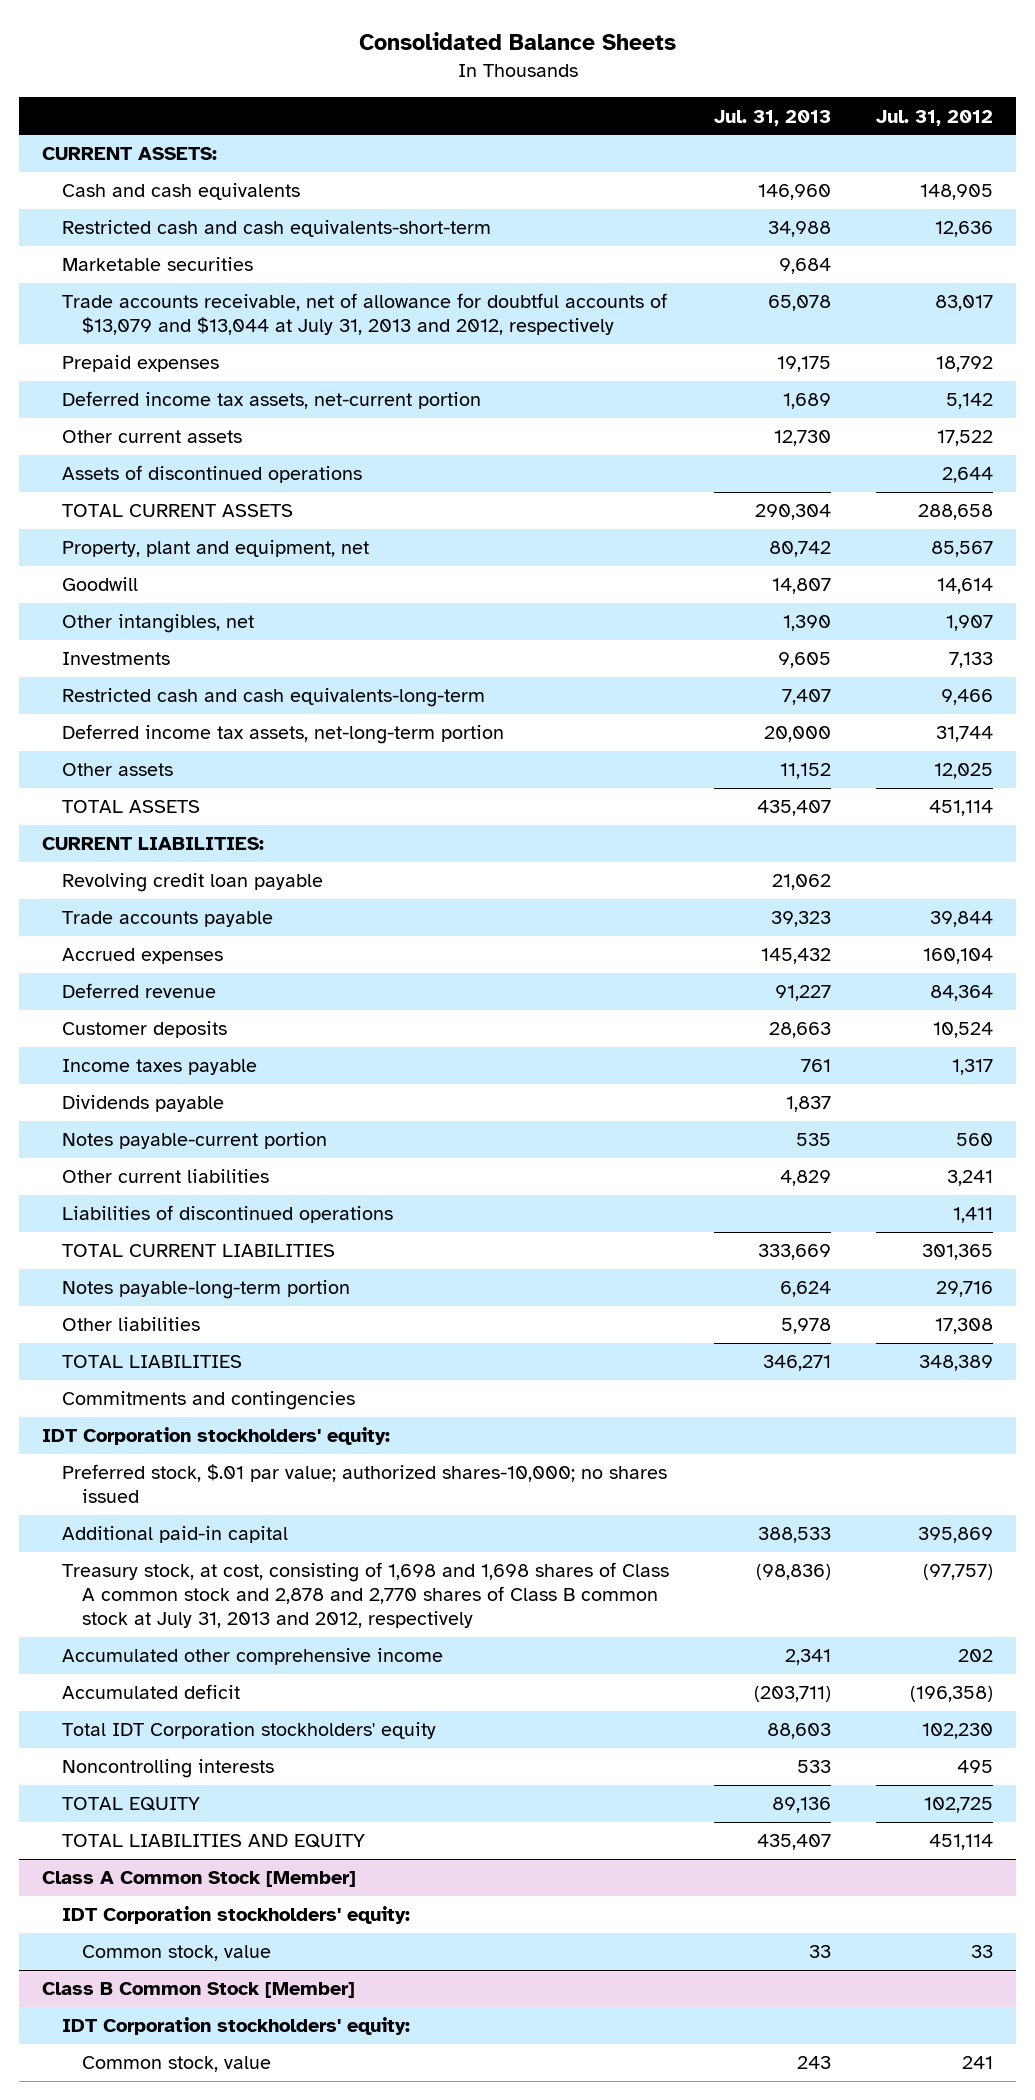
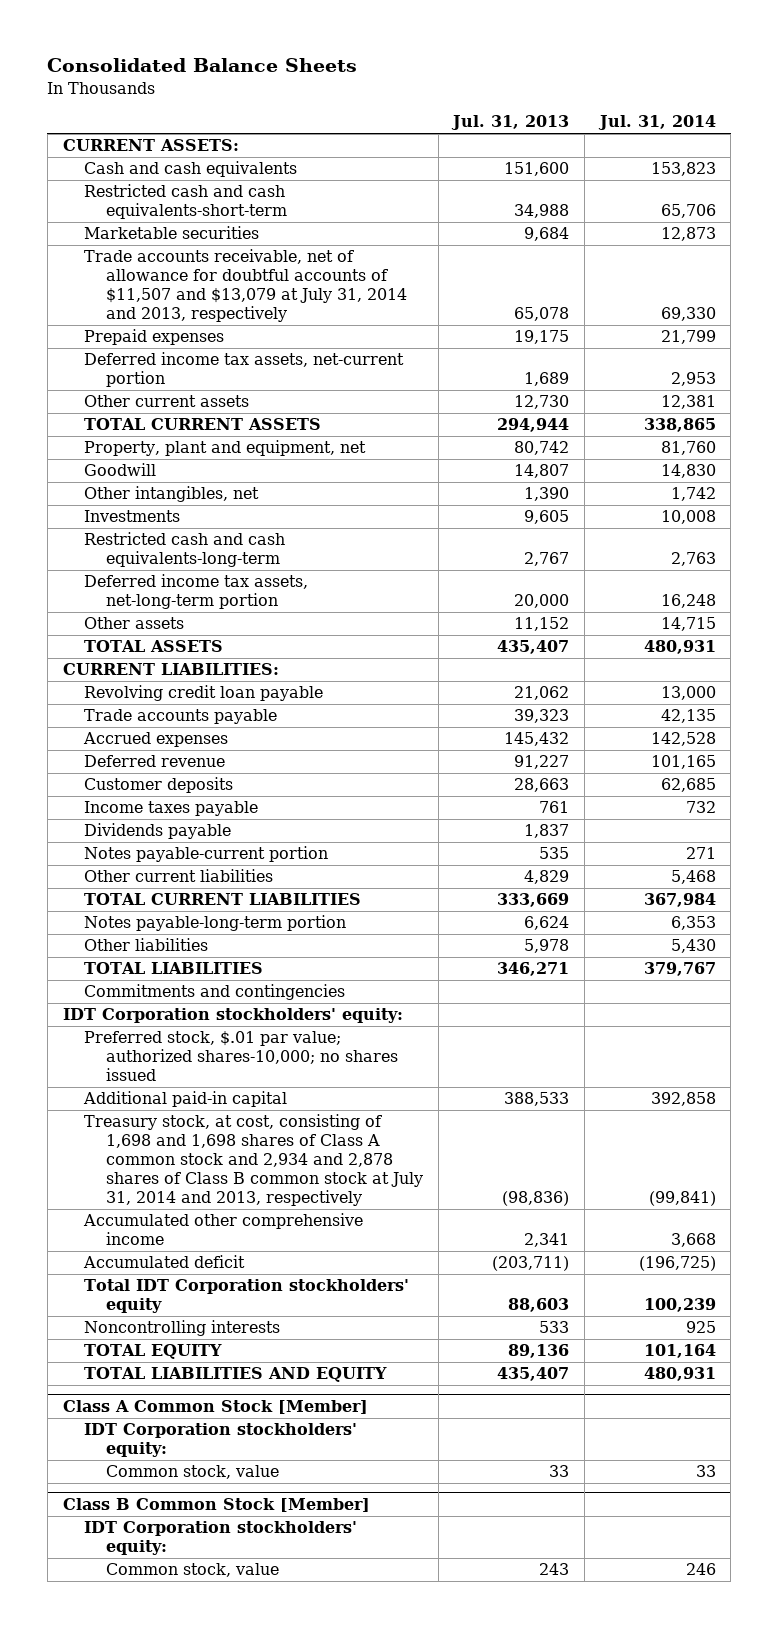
[876,109,994,126] Jul. 31, 2012 -> none
none -> [597,115,716,131] Jul. 31, 2014
[758,184,832,201] 146,960 -> [504,162,570,177] 151,600
[62,293,668,336] Trade accounts receivable, net of allowance for doubtful accounts of $13,079 and $13,044 at July 31, 2013 and 2012, respectively -> [84,249,407,323] Trade accounts receivable, net of allowance for doubtful accounts of $11,507 and $13,079 at July 31, 2014 and 2013, respectively
[62,465,363,484] Assets of discontinued operations -> none
[755,504,832,521] 290,304 -> [497,418,570,433] 294,944
[782,689,832,706] 7,407 -> [524,552,570,567] 2,767
[62,1205,394,1224] Liabilities of discontinued operations -> none
[62,1562,670,1629] Treasury stock, at cost, consisting of 1,698 and 1,698 shares of Class A common stock and 2,878 and 2,770 shares of Class B common stock at July 31, 2013 and 2012, respectively -> [84,1114,423,1206] Treasury stock, at cost, consisting of 1,698 and 1,698 shares of Class A common stock and 2,934 and 2,878 shares of Class B common stock at July 31, 2014 and 2013, respectively

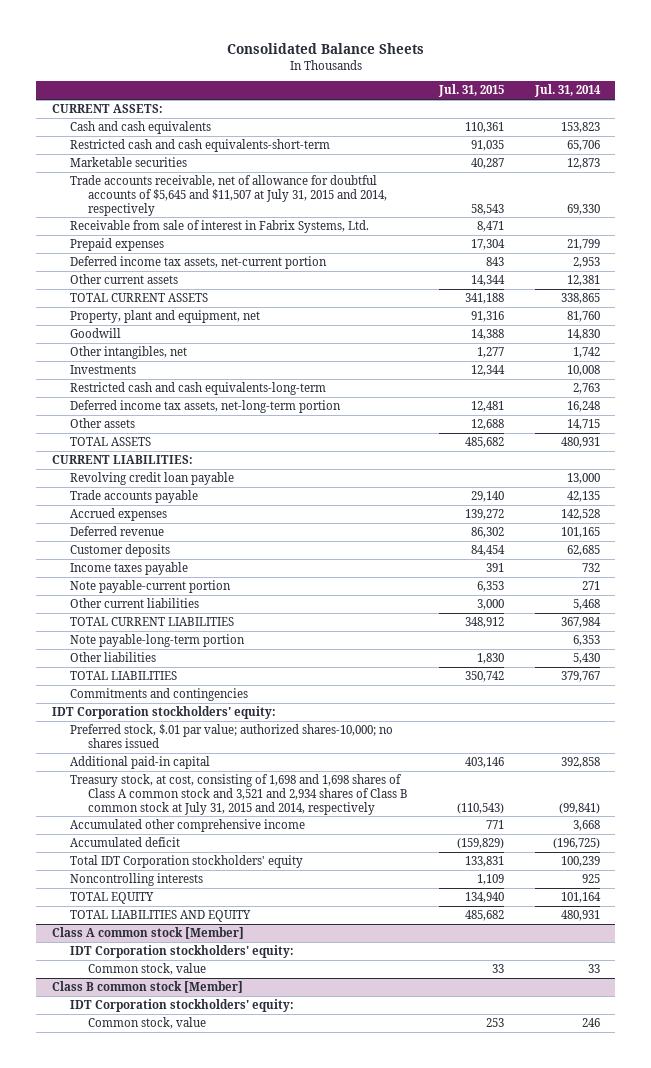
[451,115,570,131] Jul. 31, 2013 -> none
none -> [437,84,504,98] Jul. 31, 2015
[84,249,407,323] Trade accounts receivable, net of allowance for doubtful accounts of $11,507 and $13,079 at July 31, 2014 and 2013, respectively -> [69,175,388,216] Trade accounts receivable, net of allowance for doubtful accounts of $5,645 and $11,507 at July 31, 2015 and 2014, respectively
none -> [69,220,369,234] Receivable from sale of interest in Fabrix Systems, Ltd.
[84,823,232,840] Dividends payable -> none
[84,846,329,863] Notes payable-current portion -> [69,580,231,594] Note payable-current portion
[84,915,347,932] Notes payable-long-term portion -> [69,634,245,648] Note payable-long-term portion
[84,1114,423,1206] Treasury stock, at cost, consisting of 1,698 and 1,698 shares of Class A common stock and 2,934 and 2,878 shares of Class B common stock at July 31, 2014 and 2013, respectively -> [69,774,409,815] Treasury stock, at cost, consisting of 1,698 and 1,698 shares of Class A common stock and 3,521 and 2,934 shares of Class B common stock at July 31, 2015 and 2014, respectively
[62,1399,368,1414] Class A Common Stock [Member] -> [51,927,244,940] Class A common stock [Member]
[62,1497,370,1512] Class B Common Stock [Member] -> [51,981,243,994] Class B common stock [Member]

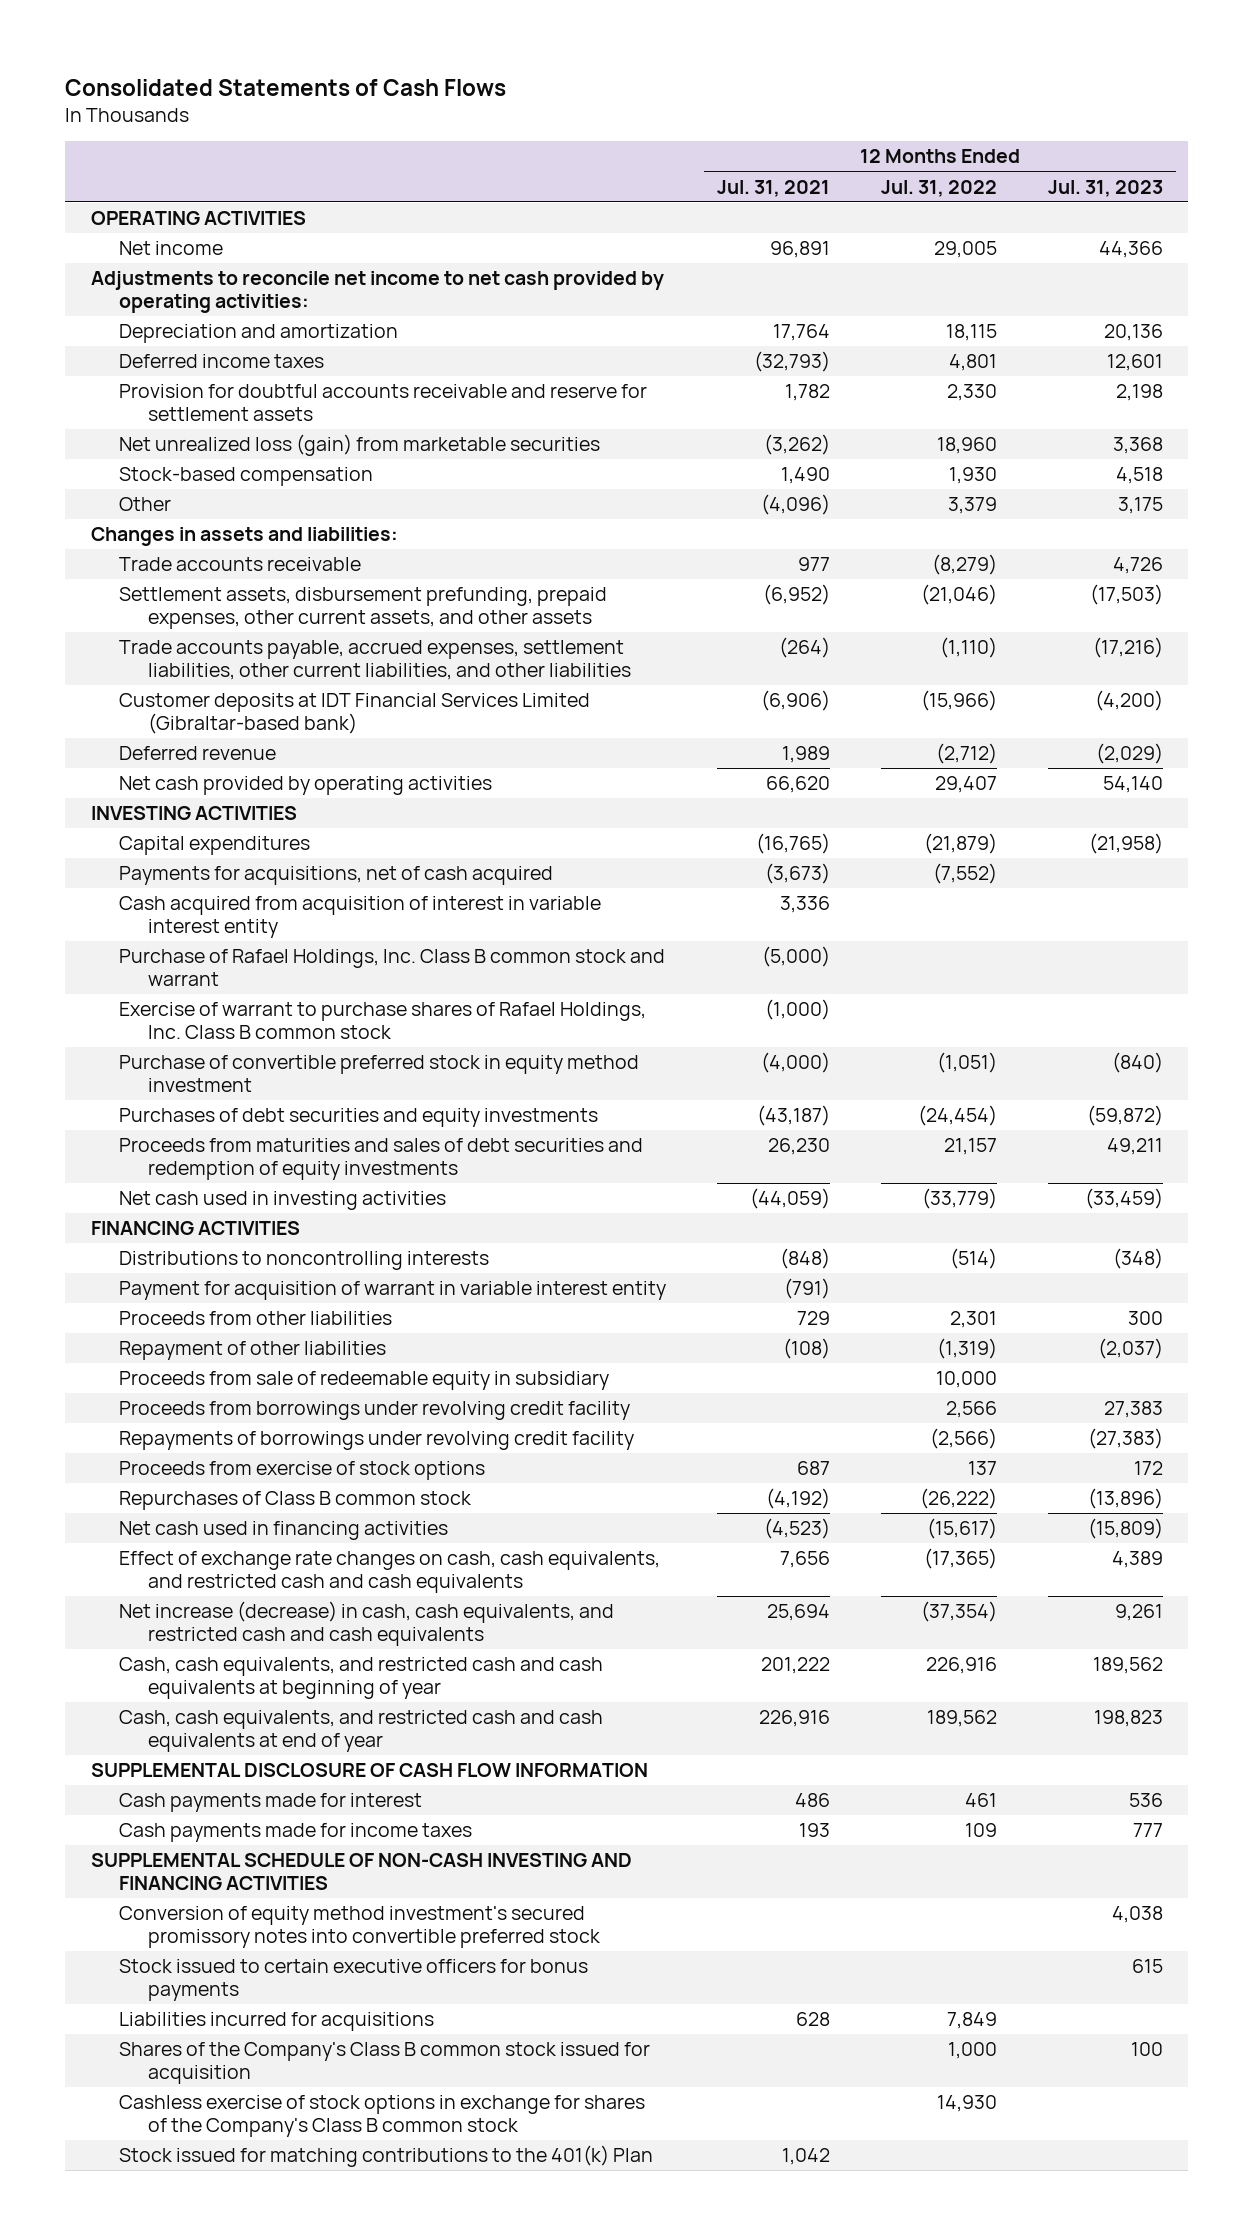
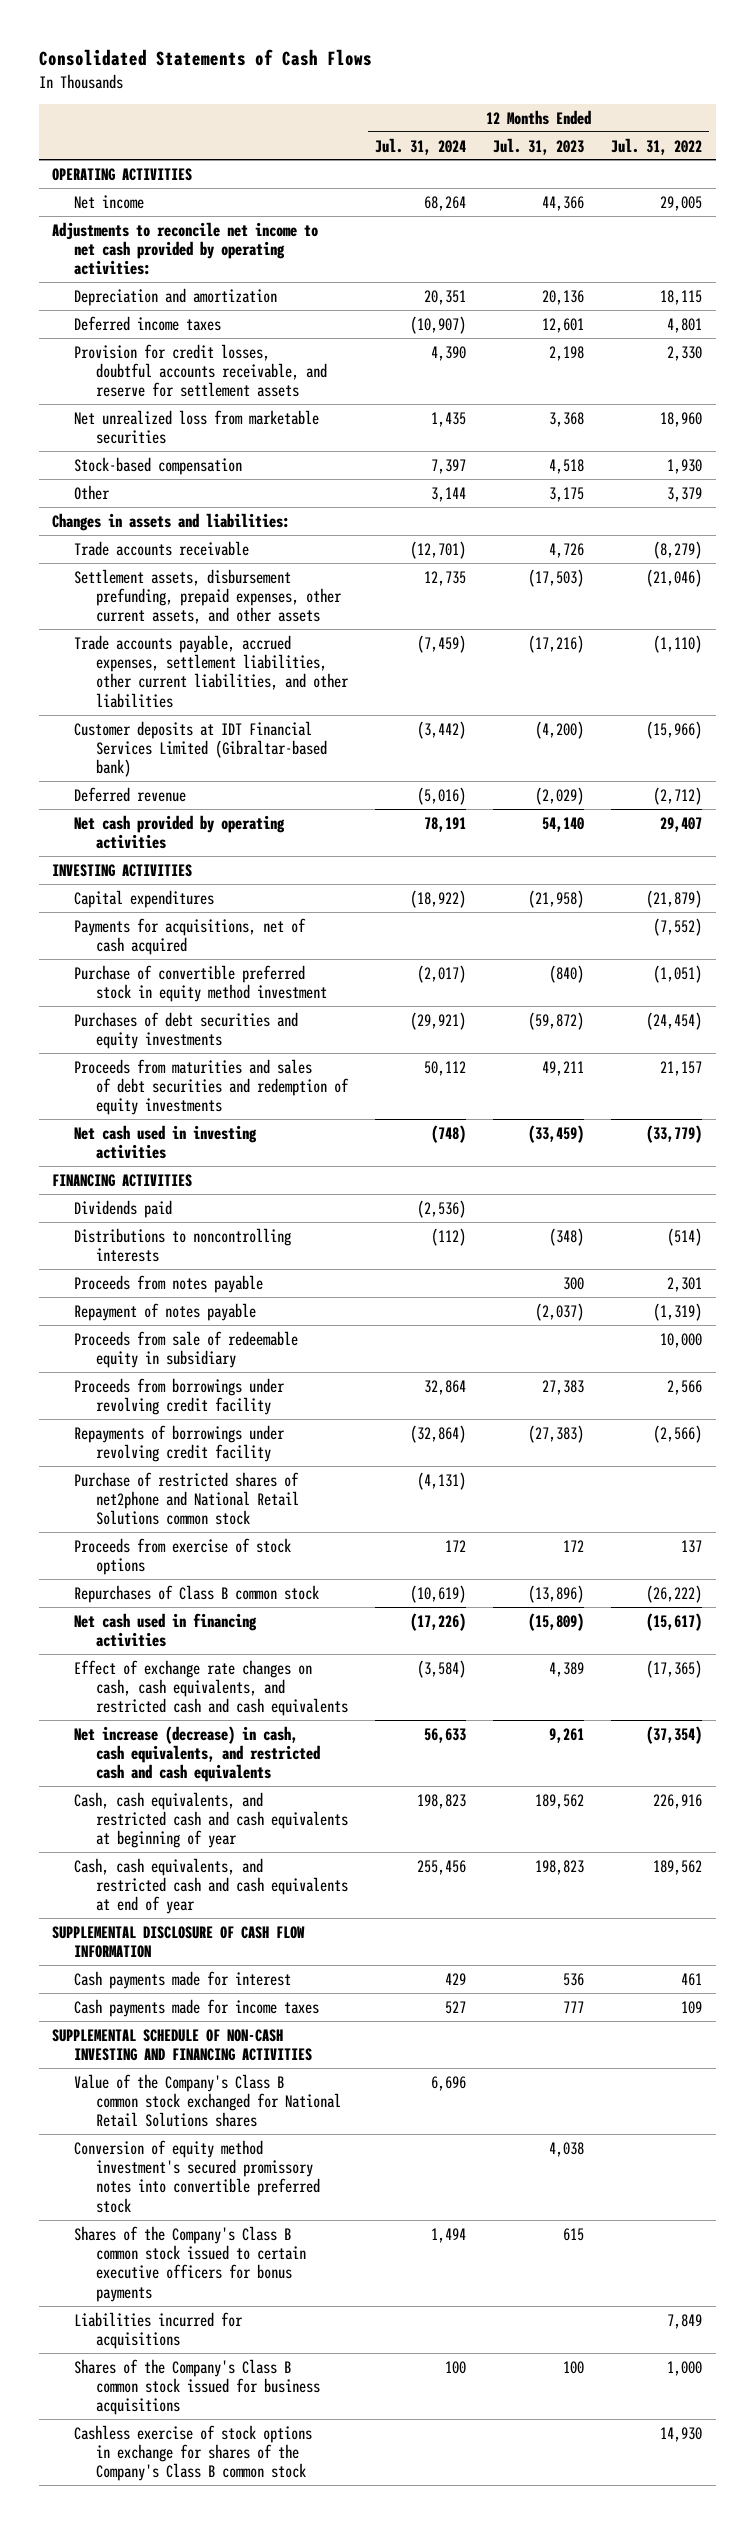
[717,179,831,197] Jul. 31, 2021 -> none
none -> [375,137,467,155] Jul. 31, 2024
[119,384,648,422] Provision for doubtful accounts receivable and reserve for settlement assets -> [74,343,328,398] Provision for credit losses, doubtful accounts receivable, and reserve for settlement assets
[119,434,601,457] Net unrealized loss (gain) from marketable securities -> [74,409,320,445] Net unrealized loss from marketable securities
[119,896,602,939] Cash acquired from acquisition of interest in variable interest entity -> none
[119,949,666,987] Purchase of Rafael Holdings, Inc. Class B common stock and warrant -> none
[119,1002,647,1040] Exercise of warrant to purchase shares of Rafael Holdings, Inc. Class B common stock -> none
none -> [74,1199,173,1218] Dividends paid
[119,1281,667,1301] Payment for acquisition of warrant in variable interest entity -> none
[119,1311,393,1326] Proceeds from other liabilities -> [74,1274,264,1293] Proceeds from notes payable
[119,1341,387,1361] Repayment of other liabilities -> [74,1302,257,1321] Repayment of notes payable
none -> [74,1471,300,1526] Purchase of restricted shares of net2phone and National Retail Solutions common stock
none -> [74,2073,342,2128] Value of the Company's Class B common stock exchanged for National Retail Solutions shares
[119,1959,589,2002] Stock issued to certain executive officers for bonus payments -> [74,2225,307,2302] Shares of the Company's Class B common stock issued to certain executive officers for bonus payments
[119,2042,651,2085] Shares of the Company's Class B common stock issued for acquisition -> [74,2358,321,2416] Shares of the Company's Class B common stock issued for business acquisitions
[119,2145,654,2168] Stock issued for matching contributions to the 401(k) Plan -> none

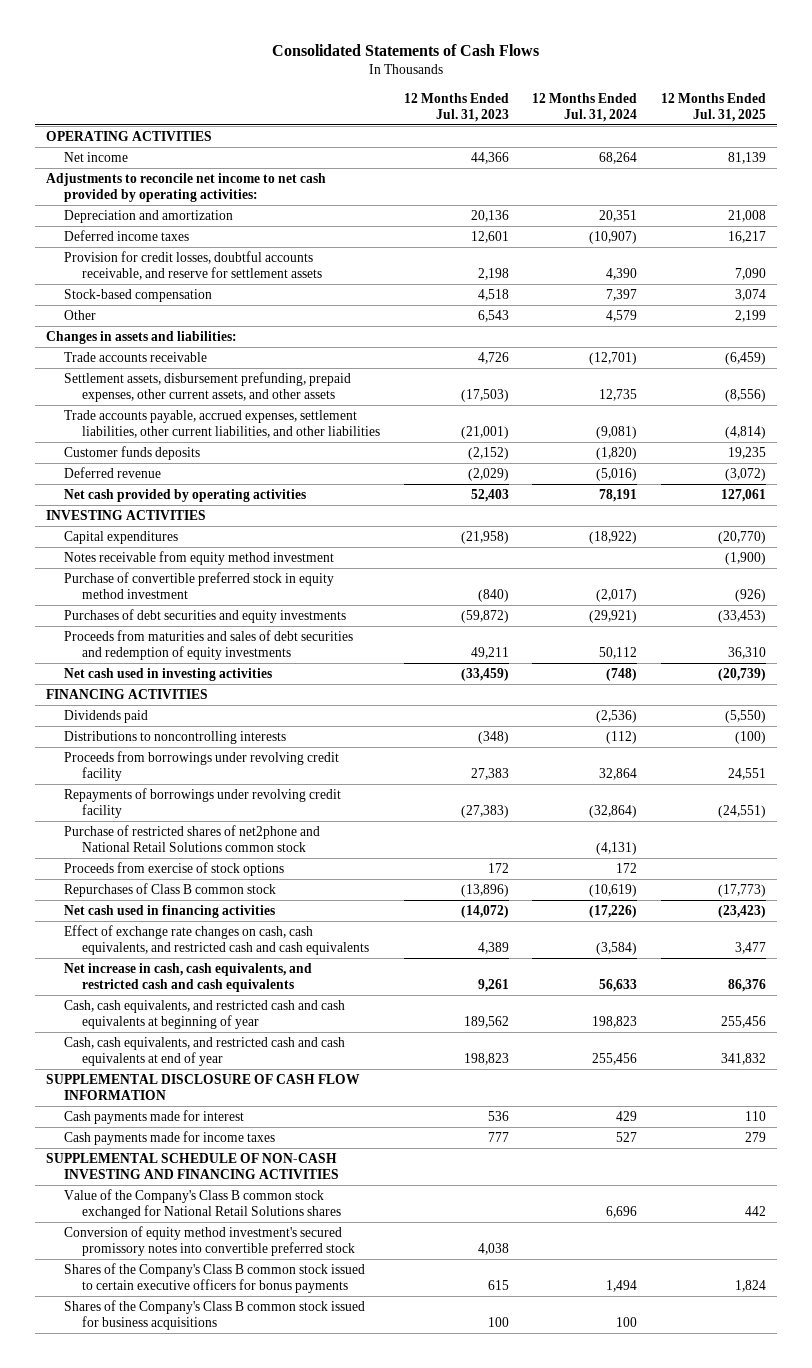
[611,137,703,155] Jul. 31, 2022 -> none
none -> [660,93,766,122] 12 Months Ended Jul. 31, 2025
[74,409,320,445] Net unrealized loss from marketable securities -> none
[431,486,467,502] 3,144 -> [606,309,638,322] 4,579
[549,486,585,502] 3,175 -> [477,309,509,322] 6,543
[74,720,328,778] Customer deposits at IDT Financial Services Limited (Gibraltar-based bank) -> none
[417,634,467,653] (7,459) -> [596,425,638,439] (9,081)
[528,634,585,653] (17,216) -> [460,425,509,439] (21,001)
none -> [64,445,201,460] Customer funds deposits
[542,816,585,832] 54,140 -> [470,488,509,502] 52,403
[74,917,307,956] Payments for acquisitions, net of cash acquired -> none
none -> [64,550,335,565] Notes receivable from equity method investment
[74,1274,264,1293] Proceeds from notes payable -> none
[74,1302,257,1321] Repayment of notes payable -> none
[74,1330,299,1369] Proceeds from sale of redeemable equity in subsidiary -> none
[528,1612,585,1631] (15,809) -> [460,904,509,918] (14,072)
[74,1725,321,1783] Net increase (decrease) in cash, cash equivalents, and restricted cash and cash equivalents -> [64,962,313,992] Net increase in cash, cash equivalents, and restricted cash and cash equivalents
[74,2311,244,2350] Liabilities incurred for acquisitions -> none
[74,2424,313,2482] Cashless exercise of stock options in exchange for shares of the Company's Class B common stock -> none

